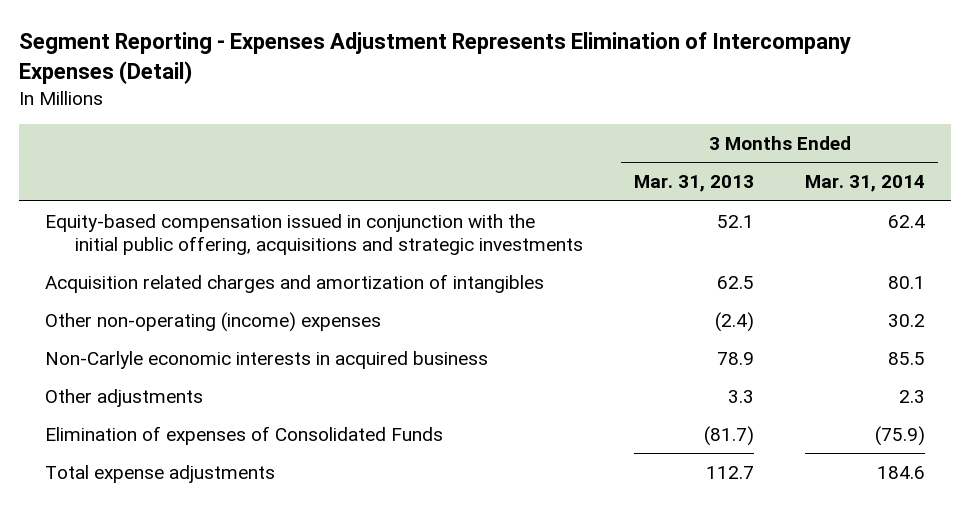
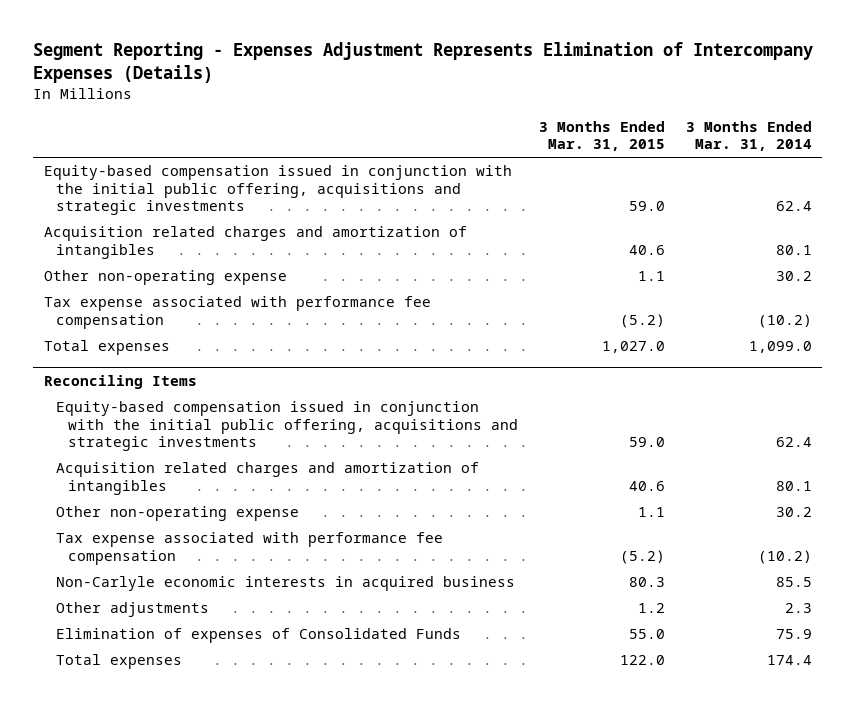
[19,32,852,84] Segment Reporting - Expenses Adjustment Represents Elimination of Intercompany Expenses (Detail) -> [33,42,814,83] Segment Reporting - Expenses Adjustment Represents Elimination of Intercompany Expenses (Details)
[633,175,754,193] Mar. 31, 2013 -> none
none -> [538,120,665,152] 3 Months Ended Mar. 31, 2015
[44,311,381,332] Other non-operating (income) expenses -> [43,270,287,286] Other non-operating expense
none -> [43,296,431,329] Tax expense associated with performance fee compensation
none -> [43,340,170,356] Total expenses
none -> [43,375,197,390] Reconciling Items
none -> [55,401,519,452] Equity-based compensation issued in conjunction with the initial public offering, acquisitions and strategic investments
none -> [55,462,479,495] Acquisition related charges and amortization of intangibles
none -> [55,506,299,522] Other non-operating expense
none -> [55,532,443,565] Tax expense associated with performance fee compensation
[44,464,275,483] Total expense adjustments -> none
[875,425,926,446] (75.9) -> [775,629,812,640] 75.9
none -> [55,654,182,670] Total expenses

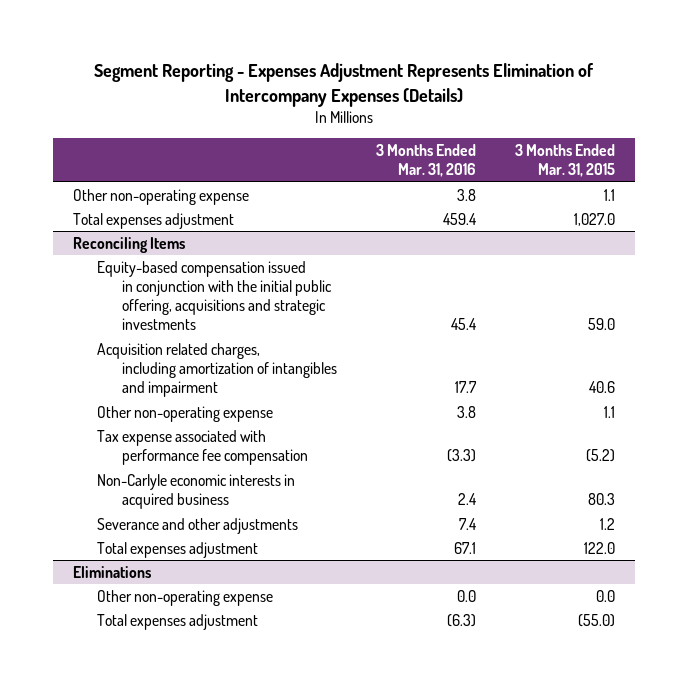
[685,120,812,152] 3 Months Ended Mar. 31, 2014 -> none
none -> [376,144,477,178] 3 Months Ended Mar. 31, 2016
[43,165,512,216] Equity-based compensation issued in conjunction with the initial public offering, acquisitions and strategic investments -> none
[43,226,467,259] Acquisition related charges and amortization of intangibles -> none
[43,296,431,329] Tax expense associated with performance fee compensation -> none
[43,340,170,356] Total expenses -> [72,212,234,229] Total expenses adjustment
[55,462,479,495] Acquisition related charges and amortization of intangibles -> [97,342,337,398] Acquisition related charges, including amortization of intangibles and impairment
[55,628,461,644] Elimination of expenses of Consolidated Funds -> none
[55,602,209,618] Other adjustments -> [97,517,299,534] Severance and other adjustments
[55,654,182,670] Total expenses -> [97,541,259,558] Total expenses adjustment
none -> [72,565,151,578] Eliminations
none -> [97,589,274,606] Other non-operating expense
none -> [97,613,259,630] Total expenses adjustment

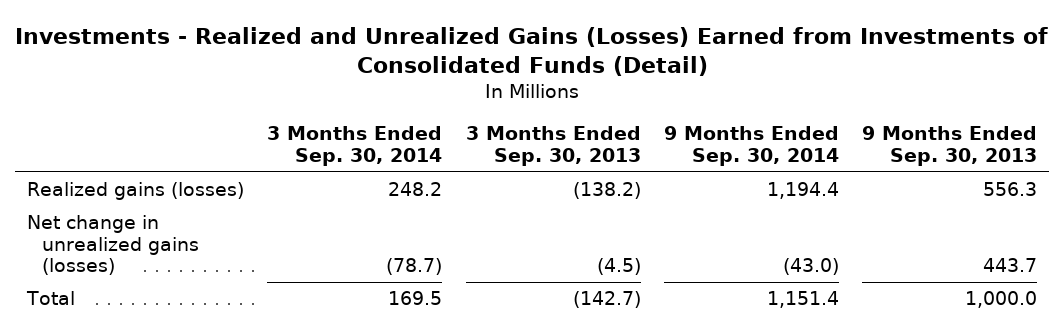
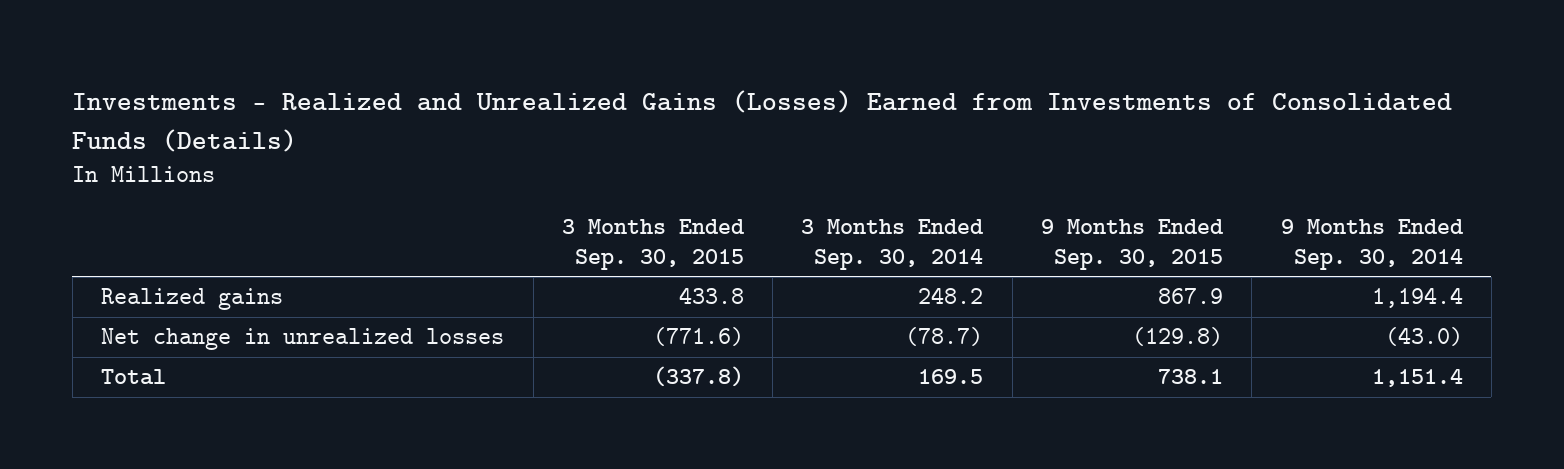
[15,27,1049,77] Investments - Realized and Unrealized Gains (Losses) Earned from Investments of Consolidated Funds (Detail) -> [72,90,1453,152] Investments - Realized and Unrealized Gains (Losses) Earned from Investments of Consolidated Funds (Details)
[465,126,641,167] 3 Months Ended Sep. 30, 2013 -> none
[862,126,1038,167] 9 Months Ended Sep. 30, 2013 -> none
none -> [561,218,745,270] 3 Months Ended Sep. 30, 2015
none -> [1040,218,1224,270] 9 Months Ended Sep. 30, 2015
[27,182,245,201] Realized gains (losses) -> [101,288,284,311] Realized gains
[27,215,200,276] Net change in unrealized gains (losses) -> [101,328,505,351] Net change in unrealized losses

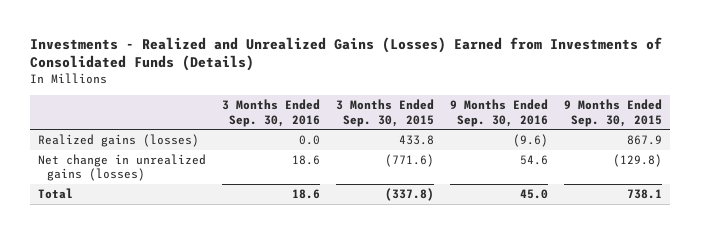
[801,218,985,270] 3 Months Ended Sep. 30, 2014 -> none
[1280,218,1464,270] 9 Months Ended Sep. 30, 2014 -> none
none -> [222,99,321,127] 3 Months Ended Sep. 30, 2016
none -> [450,99,549,127] 9 Months Ended Sep. 30, 2016
[101,288,284,311] Realized gains -> [38,134,200,148] Realized gains (losses)
[101,328,505,351] Net change in unrealized losses -> [38,154,207,182] Net change in unrealized gains (losses)

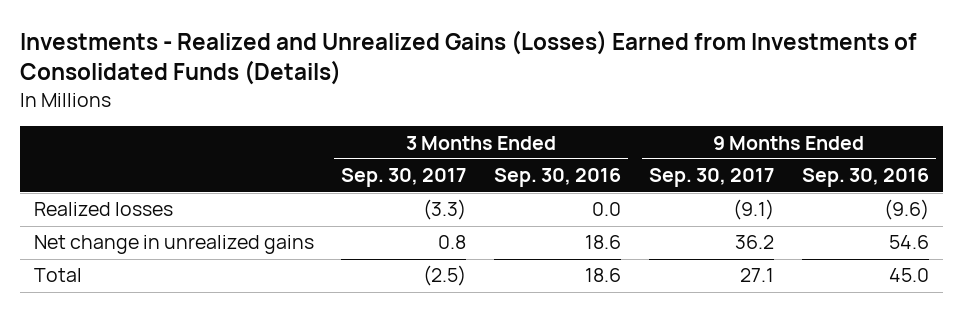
[336,99,435,127] 3 Months Ended Sep. 30, 2015 -> none
[564,99,663,127] 9 Months Ended Sep. 30, 2015 -> none
none -> [341,168,467,188] Sep. 30, 2017
none -> [648,168,774,188] Sep. 30, 2017
[38,134,200,148] Realized gains (losses) -> [33,202,173,217] Realized losses
[38,154,207,182] Net change in unrealized gains (losses) -> [33,235,314,255] Net change in unrealized gains

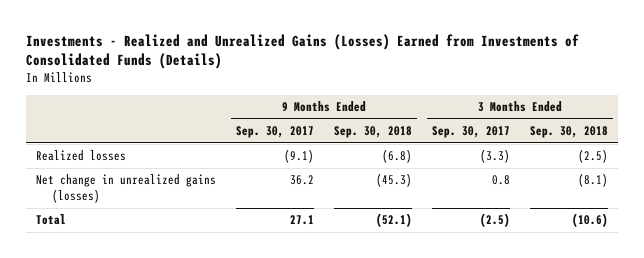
[494,168,622,188] Sep. 30, 2016 -> none
[801,168,929,188] Sep. 30, 2016 -> none
none -> [334,126,413,139] Sep. 30, 2018
none -> [530,126,609,139] Sep. 30, 2018
[33,235,314,255] Net change in unrealized gains -> [36,174,217,204] Net change in unrealized gains (losses)

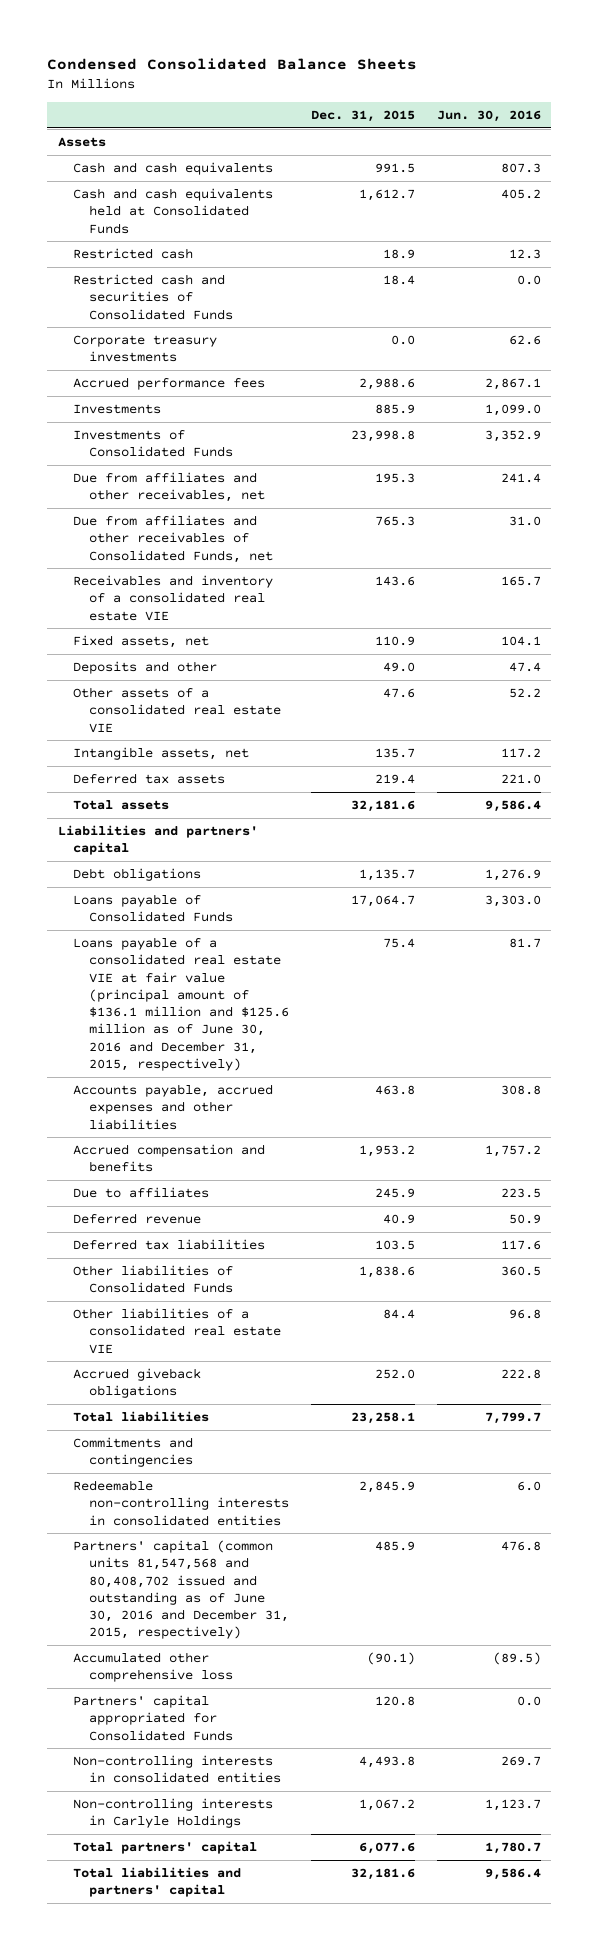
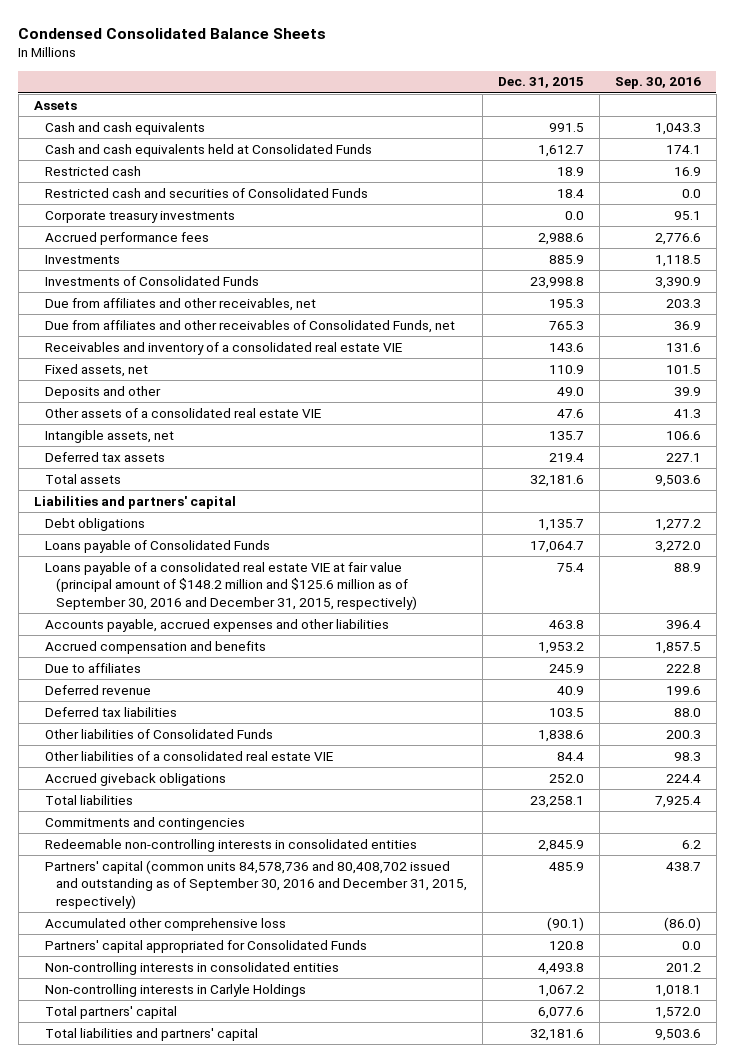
[436,109,541,122] Jun. 30, 2016 -> none
none -> [614,77,701,90] Sep. 30, 2016
[73,937,290,1072] Loans payable of a consolidated real estate VIE at fair value (principal amount of $136.1 million and $125.6 million as of June 30, 2016 and December 31, 2015, respectively) -> [44,561,418,610] Loans payable of a consolidated real estate VIE at fair value (principal amount of $148.2 million and $125.6 million as of September 30, 2016 and December 31, 2015, respectively)
[73,1540,290,1640] Partners' capital (common units 81,547,568 and 80,408,702 issued and outstanding as of June 30, 2016 and December 31, 2015, respectively) -> [44,859,468,909] Partners' capital (common units 84,578,736 and 80,408,702 issued and outstanding as of September 30, 2016 and December 31, 2015, respectively)

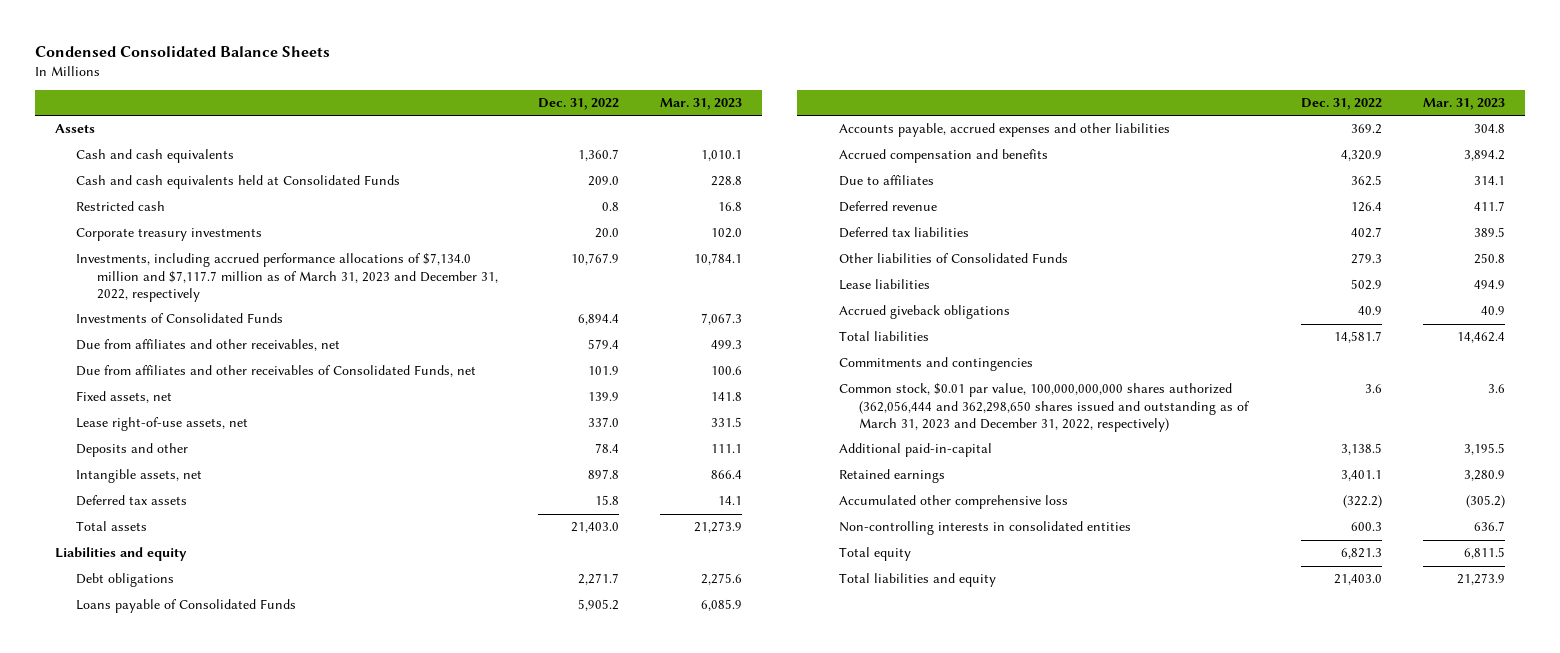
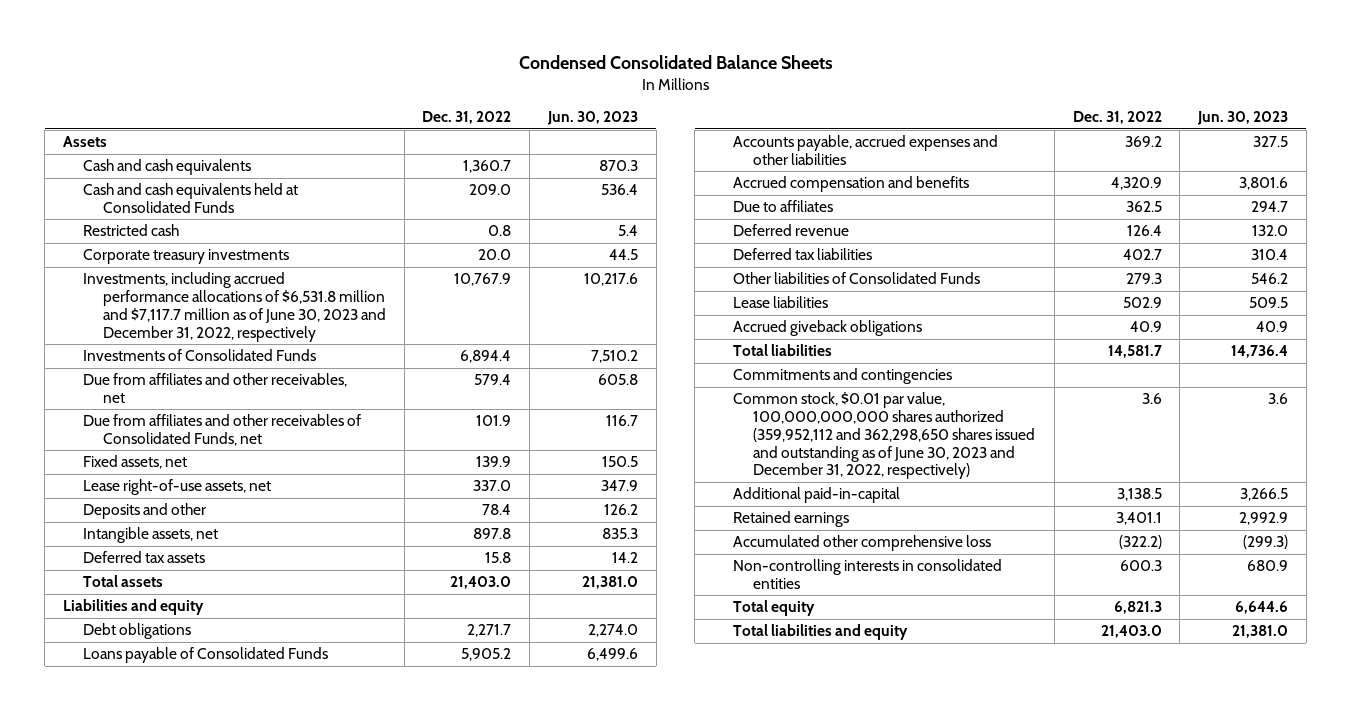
[659,98,742,111] Mar. 31, 2023 -> none
none -> [546,111,638,126] Jun. 30, 2023
[75,253,498,303] Investments, including accrued performance allocations of $7,134.0 million and $7,117.7 million as of March 31, 2023 and December 31, 2022, respectively -> [82,272,386,342] Investments, including accrued performance allocations of $6,531.8 million and $7,117.7 million as of June 30, 2023 and December 31, 2022, respectively
[838,383,1251,433] Common stock, $0.01 par value, 100,000,000,000 shares authorized (362,056,444 and 362,298,650 shares issued and outstanding as of March 31, 2023 and December 31, 2022, respectively) -> [733,392,1036,480] Common stock, $0.01 par value, 100,000,000,000 shares authorized (359,952,112 and 362,298,650 shares issued and outstanding as of June 30, 2023 and December 31, 2022, respectively)

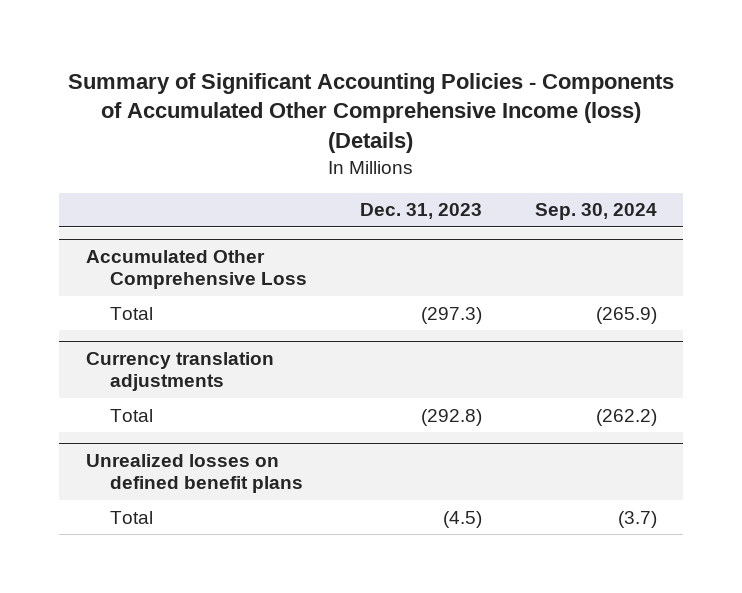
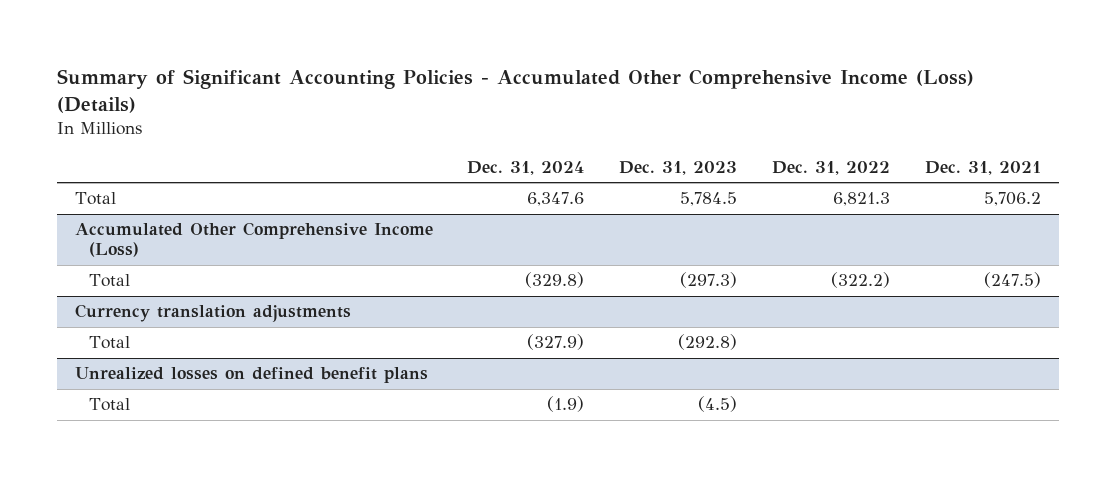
[68,72,675,153] Summary of Significant Accounting Policies - Components of Accumulated Other Comprehensive Income (loss) (Details) -> [57,69,975,113] Summary of Significant Accounting Policies - Accumulated Other Comprehensive Income (Loss) (Details)
[534,203,657,221] Sep. 30, 2024 -> none
none -> [467,161,585,176] Dec. 31, 2024
none -> [772,161,891,176] Dec. 31, 2022
none -> [925,161,1042,176] Dec. 31, 2021
none -> [74,192,116,206] Total
[85,249,307,290] Accumulated Other Comprehensive Loss -> [74,222,433,258] Accumulated Other Comprehensive Income (Loss)

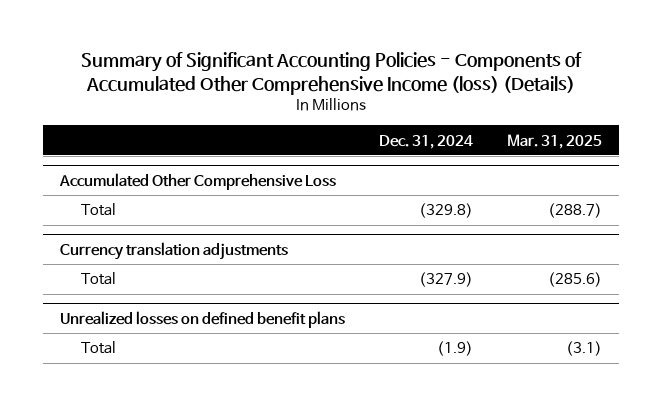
[57,69,975,113] Summary of Significant Accounting Policies - Accumulated Other Comprehensive Income (Loss) (Details) -> [80,52,582,95] Summary of Significant Accounting Policies - Components of Accumulated Other Comprehensive Income (loss) (Details)
[619,161,738,176] Dec. 31, 2023 -> none
[772,161,891,176] Dec. 31, 2022 -> none
[925,161,1042,176] Dec. 31, 2021 -> none
none -> [506,133,602,149] Mar. 31, 2025
[74,192,116,206] Total -> none
[74,222,433,258] Accumulated Other Comprehensive Income (Loss) -> [58,172,336,190] Accumulated Other Comprehensive Loss

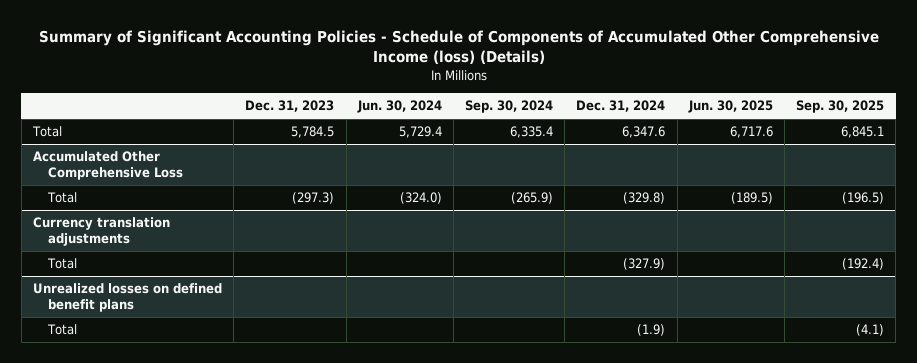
[80,52,582,95] Summary of Significant Accounting Policies - Components of Accumulated Other Comprehensive Income (loss) (Details) -> [38,29,879,65] Summary of Significant Accounting Policies - Schedule of Components of Accumulated Other Comprehensive Income (loss) (Details)
[506,133,602,149] Mar. 31, 2025 -> none
none -> [245,100,335,113] Dec. 31, 2023
none -> [356,100,442,114] Jun. 30, 2024
none -> [465,100,554,114] Sep. 30, 2024
none -> [687,100,773,114] Jun. 30, 2025
none -> [796,100,885,114] Sep. 30, 2025
none -> [32,126,63,138] Total

